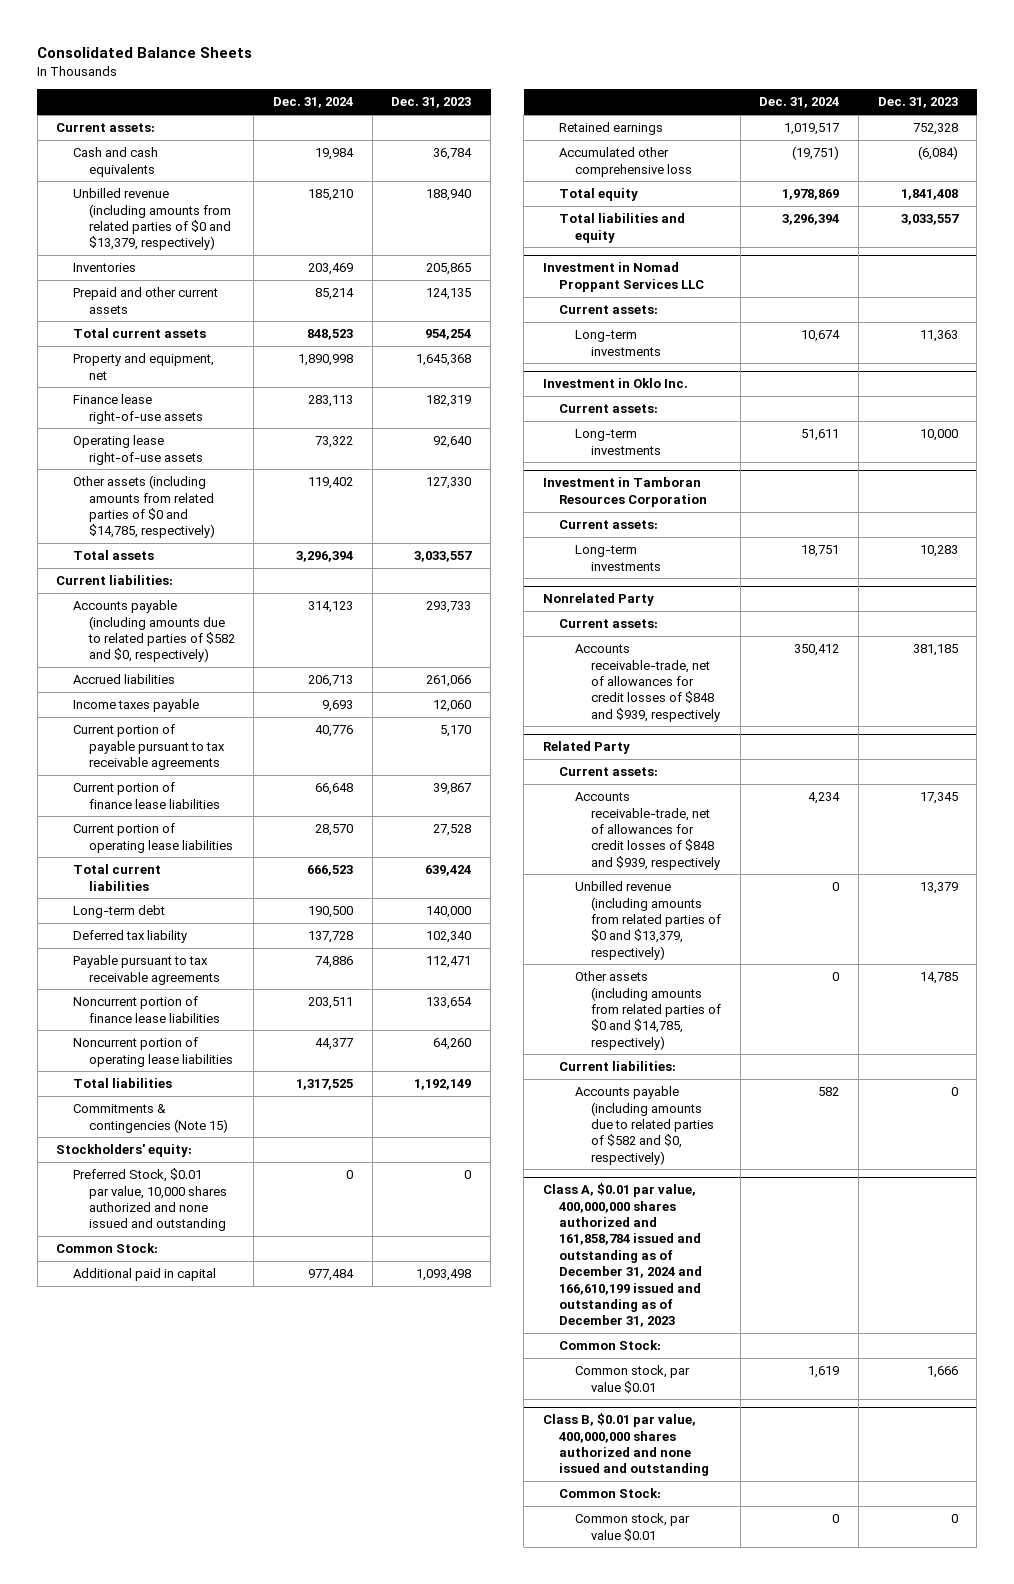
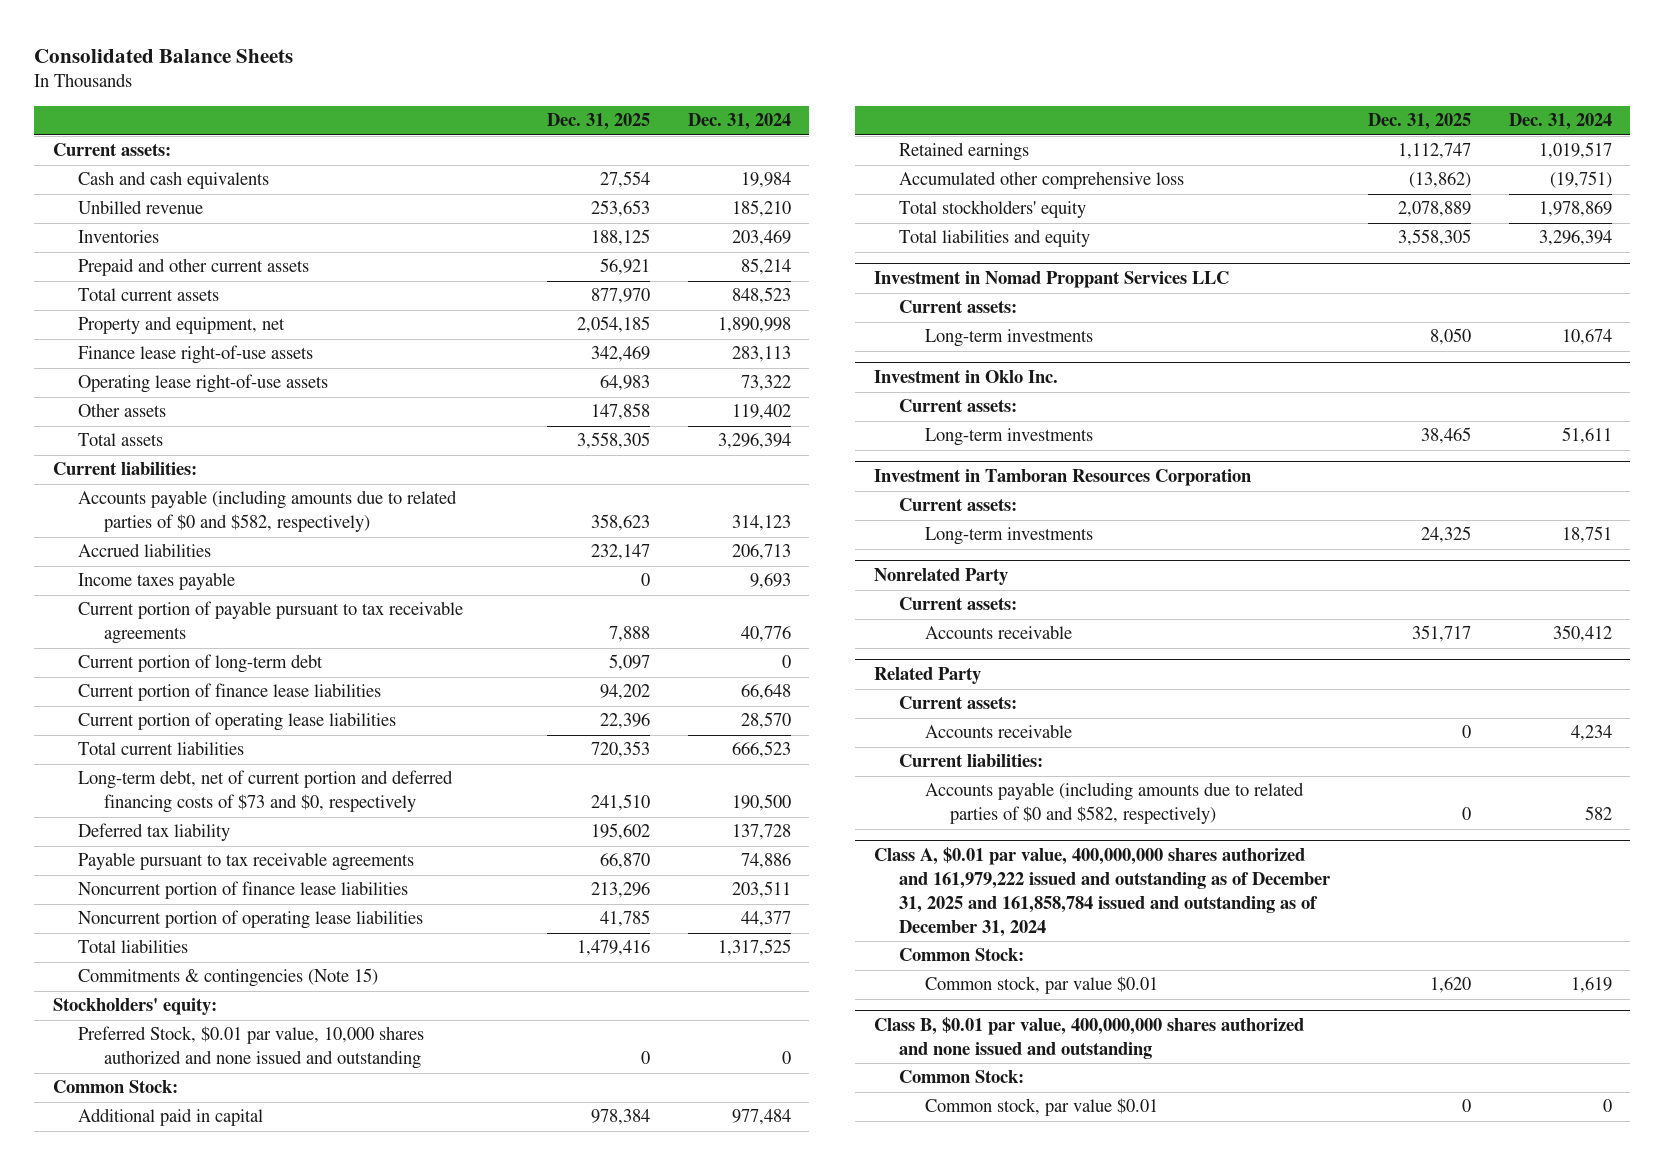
[391,97,472,109] Dec. 31, 2023 -> none
none -> [547,113,651,131] Dec. 31, 2025
[72,188,231,251] Unbilled revenue (including amounts from related parties of $0 and $13,379, respectively) -> [78,200,204,215] Unbilled revenue
[72,475,215,539] Other assets (including amounts from related parties of $0 and $14,785, respectively) -> [78,403,167,418] Other assets
[72,600,235,663] Accounts payable (including amounts due to related parties of $582 and $0, respectively) -> [78,490,458,533] Accounts payable (including amounts due to related parties of $0 and $582, respectively)
none -> [78,654,324,674] Current portion of long-term debt
[72,905,165,919] Long-term debt -> [78,770,454,814] Long-term debt, net of current portion and deferred financing costs of $73 and $0, respectively
[558,188,638,202] Total equity -> [899,200,1087,219] Total stockholders' equity
[575,644,721,722] Accounts receivable-trade, net of allowances for credit losses of $848 and $939, respectively -> [924,625,1072,640] Accounts receivable
[575,881,722,960] Unbilled revenue (including amounts from related parties of $0 and $13,379, respectively) -> none
[575,971,722,1050] Other assets (including amounts from related parties of $0 and $14,785, respectively) -> none
[575,792,721,870] Accounts receivable-trade, net of allowances for credit losses of $848 and $939, respectively -> [924,724,1072,739] Accounts receivable
[575,1086,715,1165] Accounts payable (including amounts due to related parties of $582 and $0, respectively) -> [924,782,1304,825] Accounts payable (including amounts due to related parties of $0 and $582, respectively)
[542,1183,702,1328] Class A, $0.01 par value, 400,000,000 shares authorized and 161,858,784 issued and outstanding as of December 31, 2024 and 166,610,199 issued and outstanding as of December 31, 2023 -> [873,847,1332,937] Class A, $0.01 par value, 400,000,000 shares authorized and 161,979,222 issued and outstanding as of December 31, 2025 and 161,858,784 issued and outstanding as of December 31, 2024

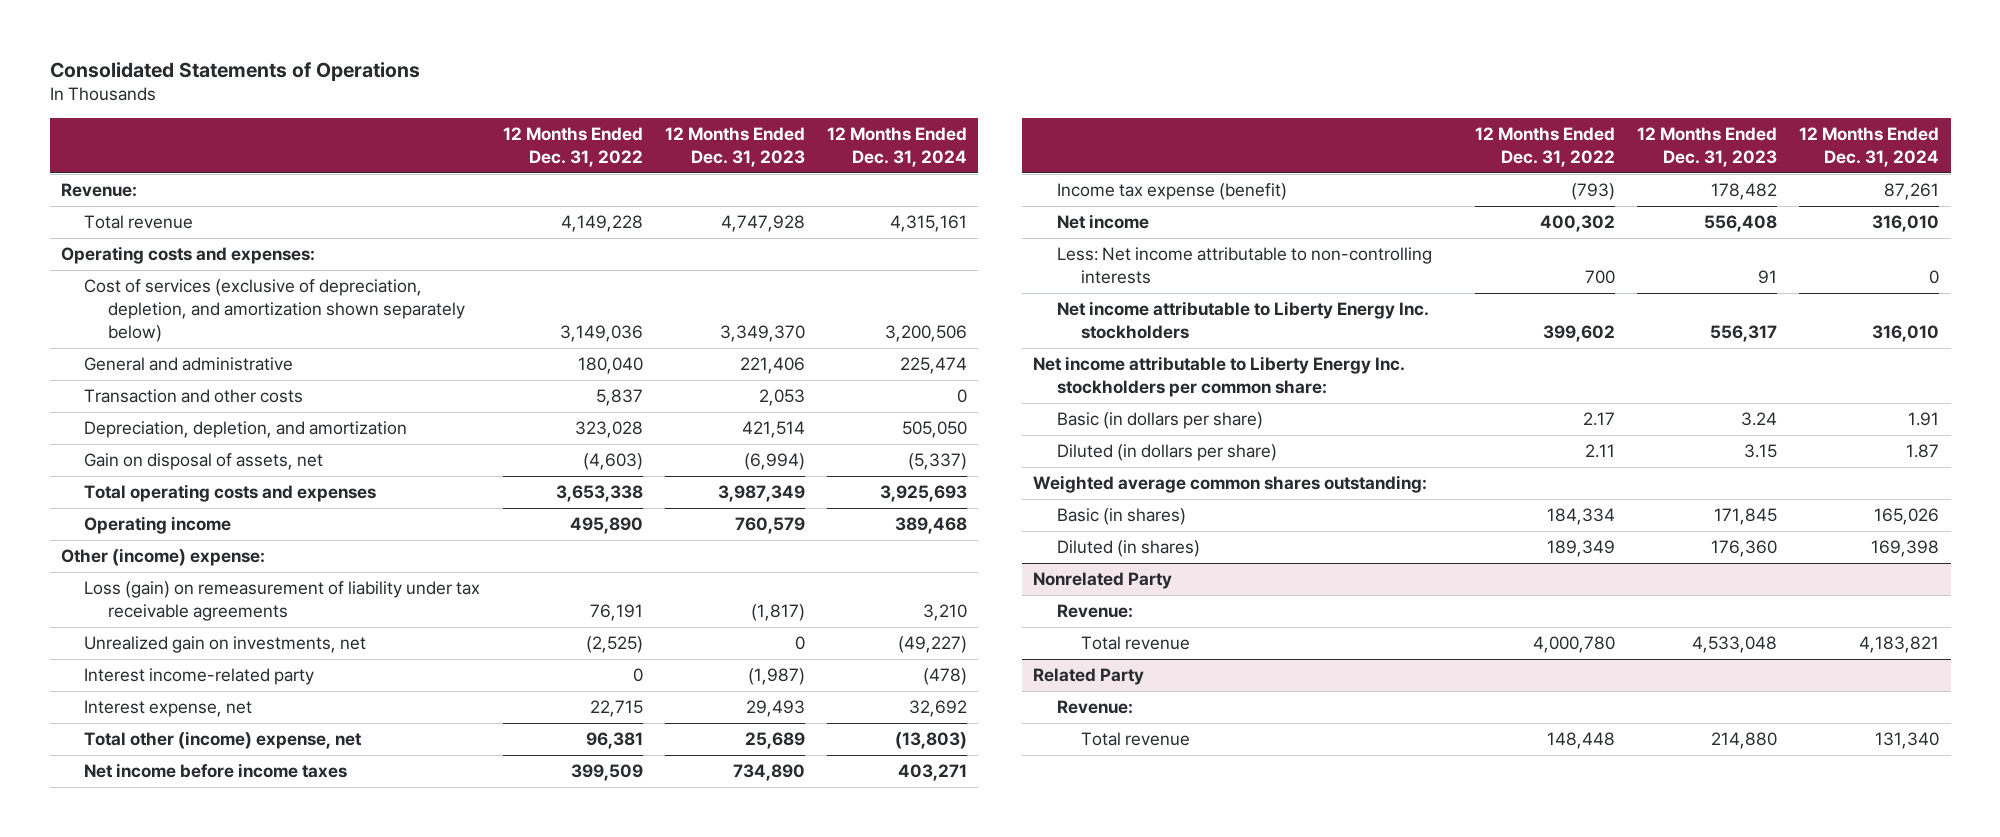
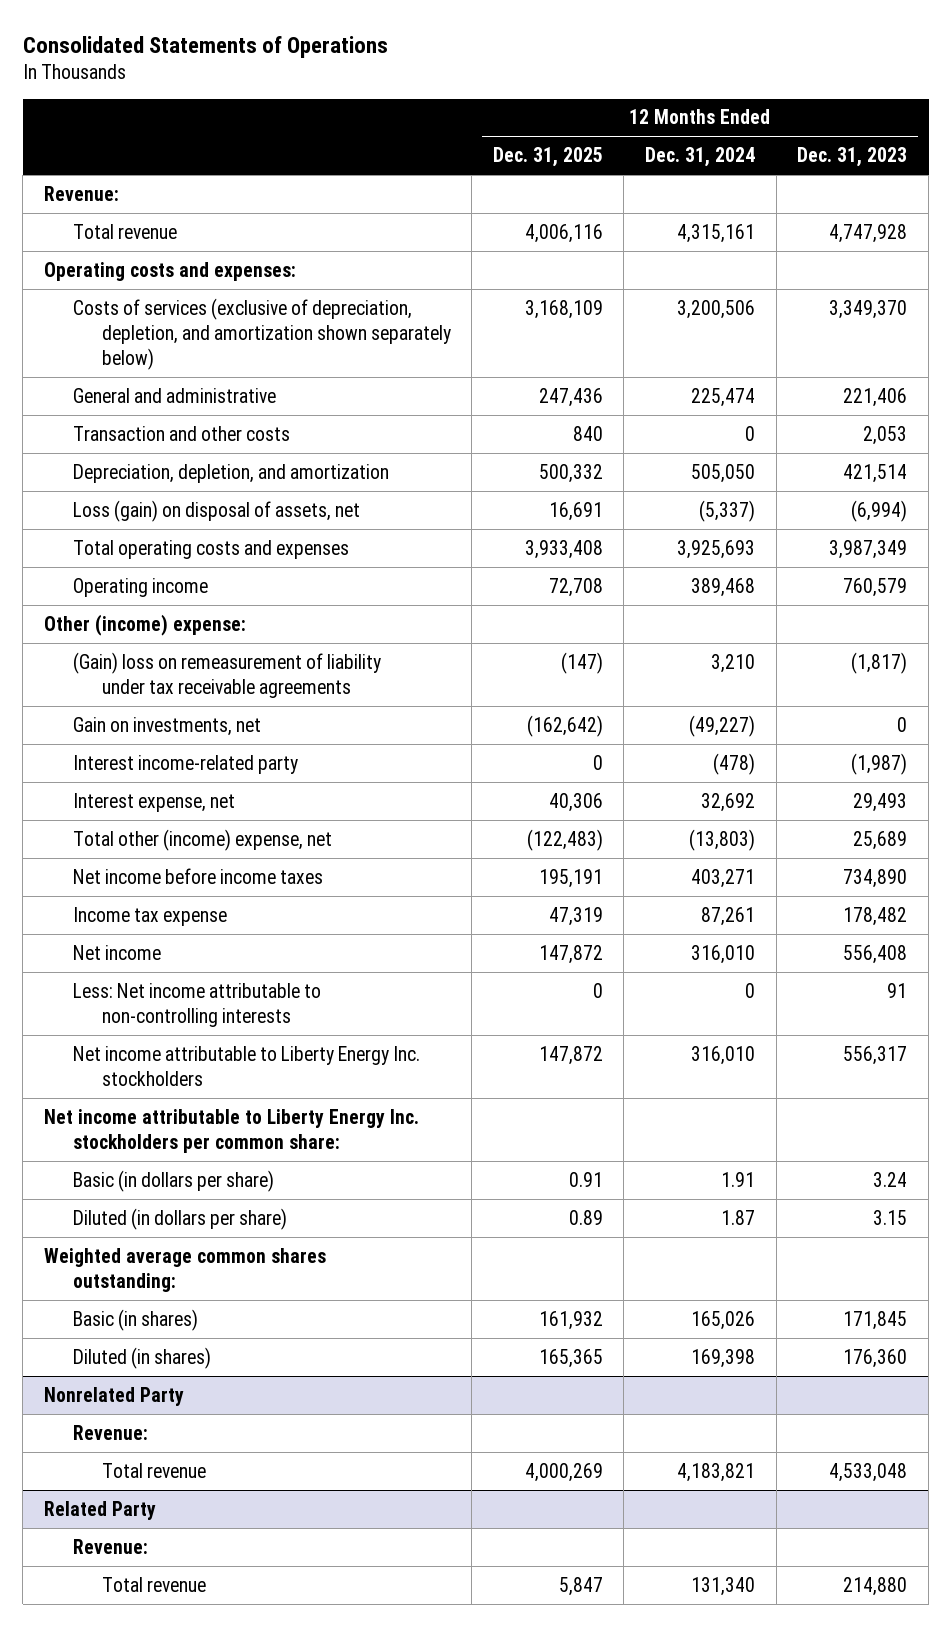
[502,127,643,167] 12 Months Ended Dec. 31, 2022 -> none
none -> [492,147,603,168] Dec. 31, 2025
[84,279,466,342] Cost of services (exclusive of depreciation, depletion, and amortization shown separately below) -> [72,297,451,370] Costs of services (exclusive of depreciation, depletion, and amortization shown separately below)
[84,453,324,471] Gain on disposal of assets, net -> [72,499,360,522] Loss (gain) on disposal of assets, net
[84,581,481,622] Loss (gain) on remeasurement of liability under tax receivable agreements -> [72,651,381,698] (Gain) loss on remeasurement of liability under tax receivable agreements
[84,636,367,654] Unrealized gain on investments, net -> [72,716,261,736] Gain on investments, net
[1056,183,1287,201] Income tax expense (benefit) -> [72,906,227,926] Income tax expense

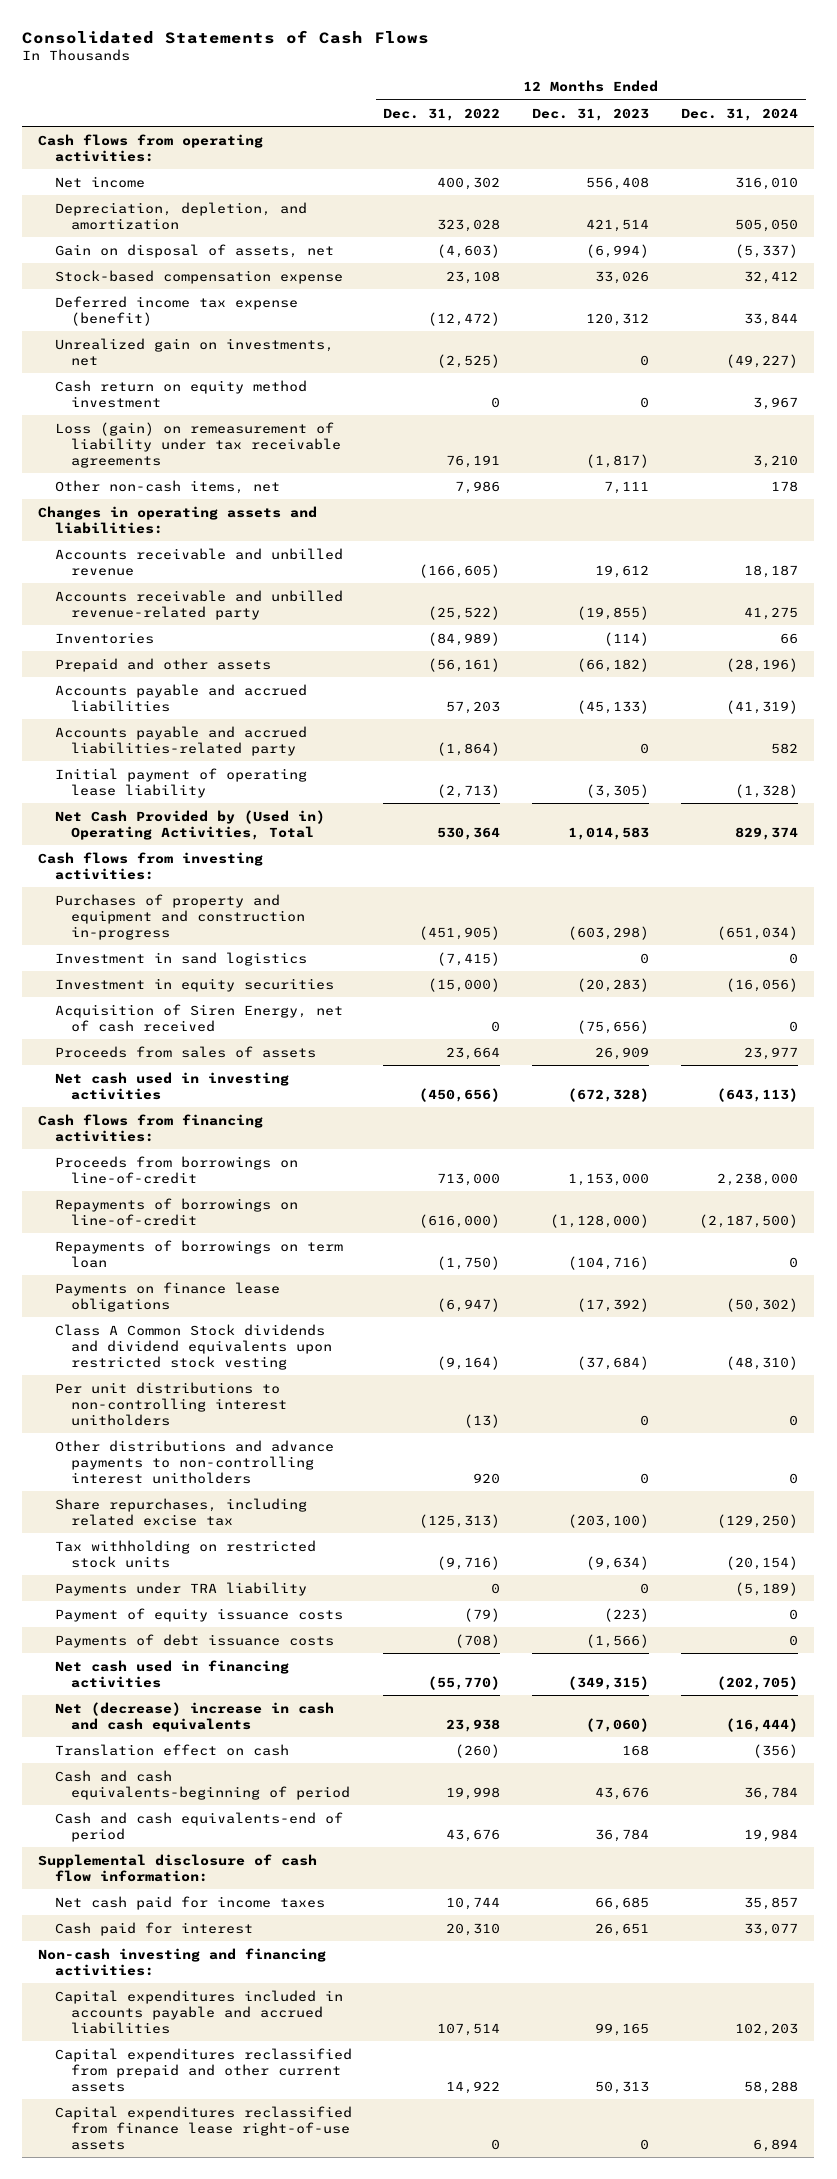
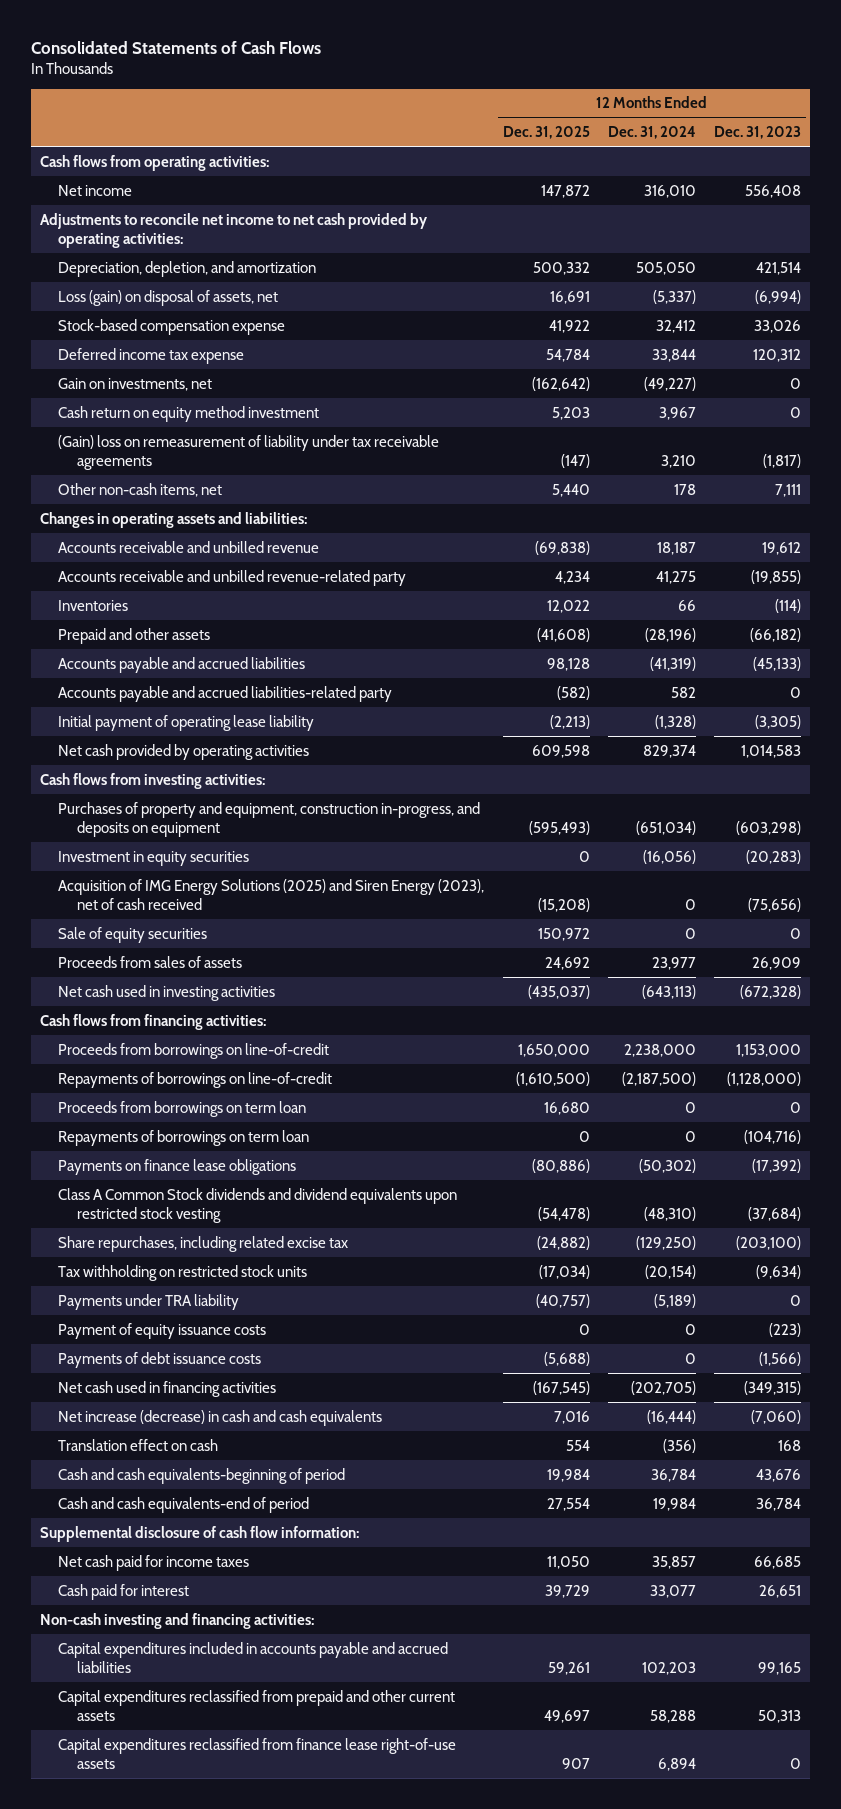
[383,107,501,121] Dec. 31, 2022 -> none
none -> [502,126,590,140] Dec. 31, 2025
none -> [40,212,429,248] Adjustments to reconcile net income to net cash provided by operating activities:
[54,243,334,258] Gain on disposal of assets, net -> [58,289,279,306] Loss (gain) on disposal of assets, net
[54,295,298,326] Deferred income tax expense (benefit) -> [58,347,245,364] Deferred income tax expense
[54,337,334,366] Unrealized gain on investments, net -> [58,377,213,391] Gain on investments, net
[54,421,341,468] Loss (gain) on remeasurement of liability under tax receivable agreements -> [58,434,440,470] (Gain) loss on remeasurement of liability under tax receivable agreements
[54,809,325,840] Net Cash Provided by (Used in) Operating Activities, Total -> [58,743,310,760] Net cash provided by operating activities
[54,951,307,966] Investment in sand logistics -> none
[54,893,305,940] Purchases of property and equipment and construction in-progress -> [58,801,481,837] Purchases of property and equipment, construction in-progress, and deposits on equipment
[54,1003,343,1032] Acquisition of Siren Energy, net of cash received -> [58,878,485,910] Acquisition of IMG Energy Solutions (2025) and Siren Energy (2023), net of cash received
none -> [58,926,208,943] Sale of equity securities
none -> [58,1100,307,1117] Proceeds from borrowings on term loan
[54,1381,287,1426] Per unit distributions to non-controlling interest unitholders -> none
[54,1439,334,1484] Other distributions and advance payments to non-controlling interest unitholders -> none
[54,1701,334,1732] Net (decrease) increase in cash and cash equivalents -> [58,1409,383,1426] Net increase (decrease) in cash and cash equivalents

